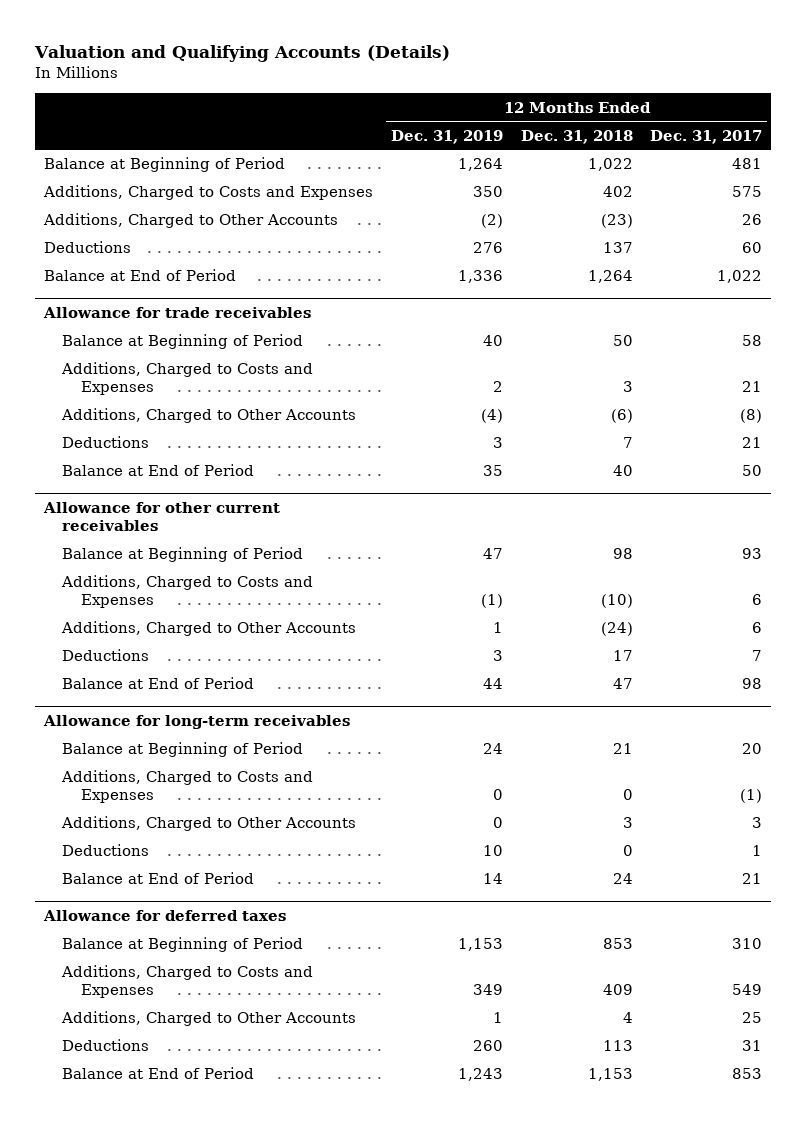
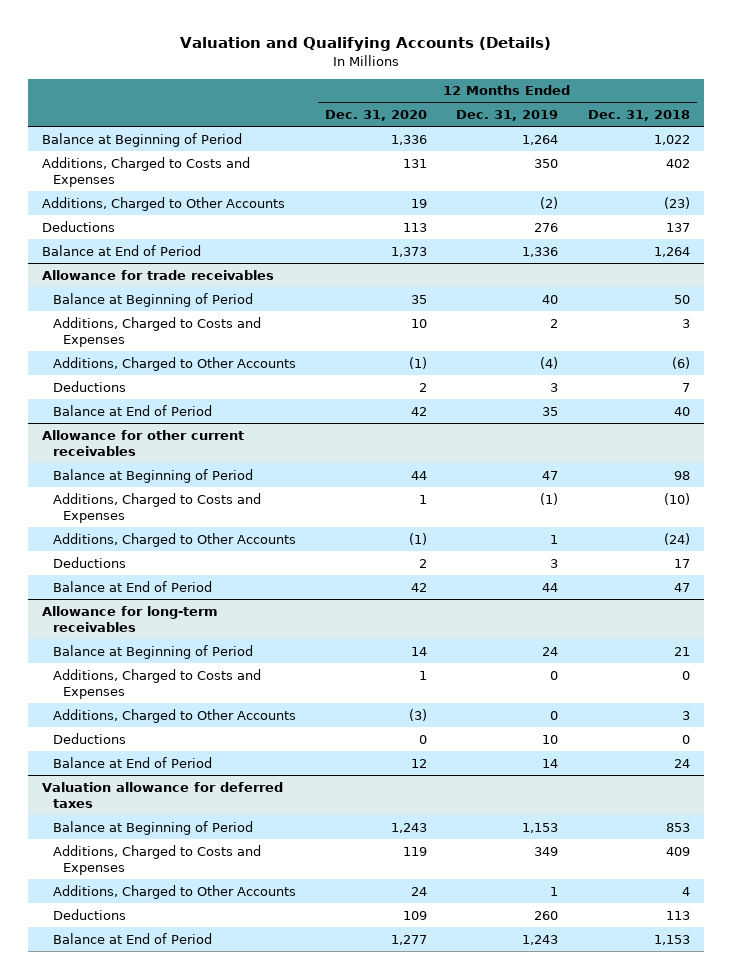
[650,129,763,144] Dec. 31, 2017 -> none
none -> [325,110,428,122] Dec. 31, 2020
[42,910,286,922] Allowance for deferred taxes -> [42,781,284,809] Valuation allowance for deferred taxes

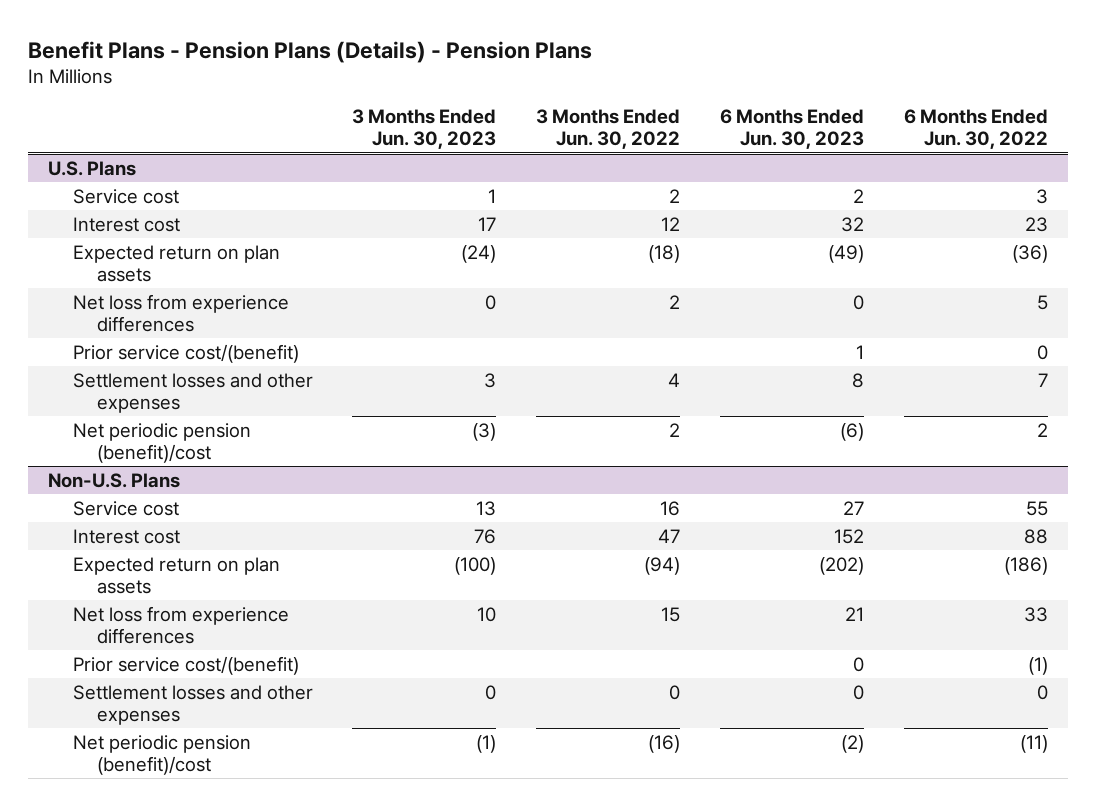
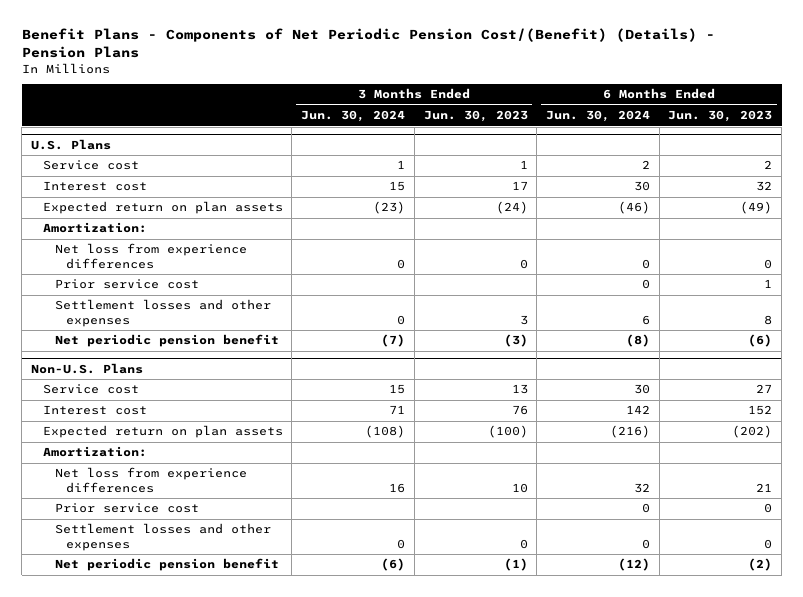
[28,40,593,63] Benefit Plans - Pension Plans (Details) - Pension Plans -> [21,28,715,59] Benefit Plans - Components of Net Periodic Pension Cost/(Benefit) (Details) - Pension Plans
[536,108,681,150] 3 Months Ended Jun. 30, 2022 -> none
[903,108,1048,150] 6 Months Ended Jun. 30, 2022 -> none
none -> [301,110,406,123] Jun. 30, 2024
none -> [545,110,650,123] Jun. 30, 2024
none -> [42,222,147,234] Amortization:
[72,343,299,363] Prior service cost/(benefit) -> [54,279,199,290] Prior service cost
[72,422,251,464] Net periodic pension (benefit)/cost -> [54,334,279,348] Net periodic pension benefit
none -> [42,446,147,458] Amortization:
[72,655,299,675] Prior service cost/(benefit) -> [54,503,199,514] Prior service cost
[72,734,251,776] Net periodic pension (benefit)/cost -> [54,558,279,572] Net periodic pension benefit

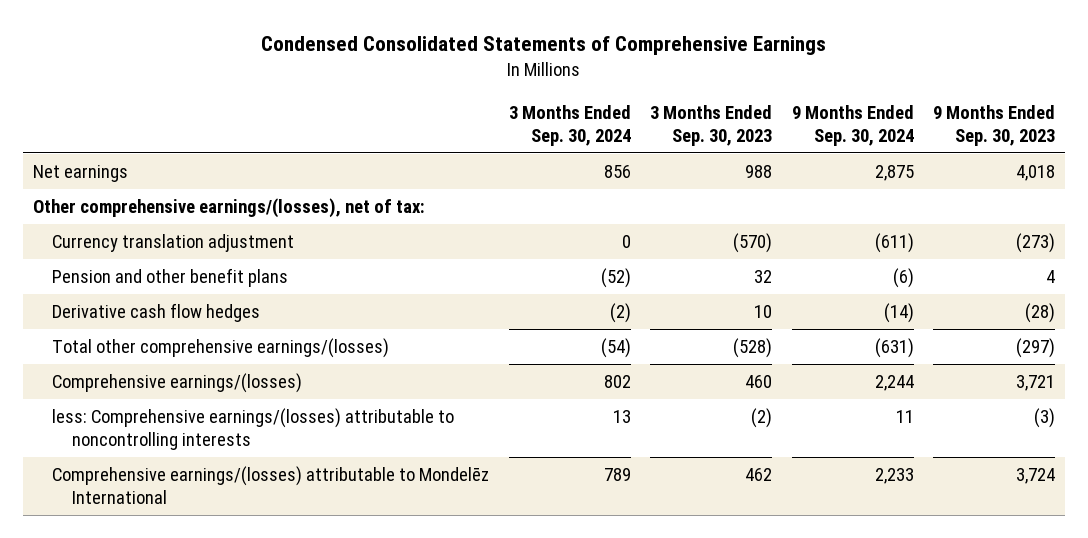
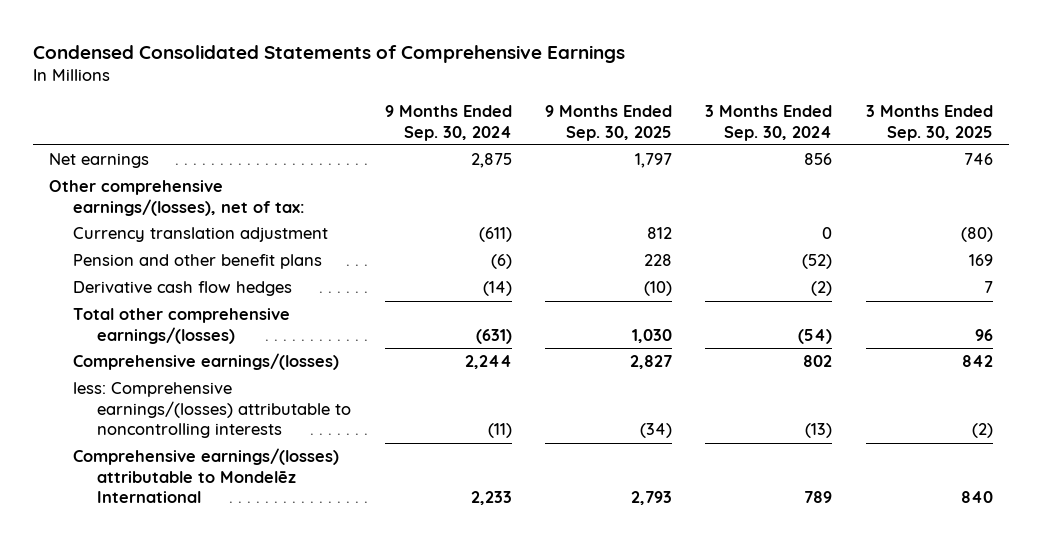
[650,104,773,146] 3 Months Ended Sep. 30, 2023 -> none
[933,104,1056,146] 9 Months Ended Sep. 30, 2023 -> none
none -> [544,104,672,141] 9 Months Ended Sep. 30, 2025
none -> [865,104,993,141] 3 Months Ended Sep. 30, 2025
[612,410,631,424] 13 -> [805,423,833,439] (13)
[895,410,914,424] 11 -> [487,423,512,439] (11)

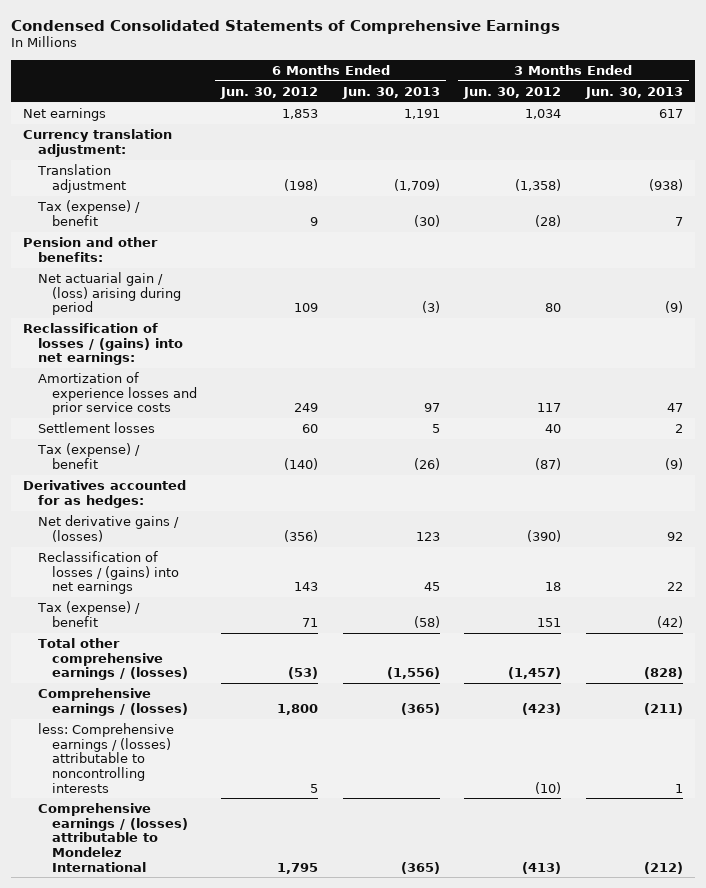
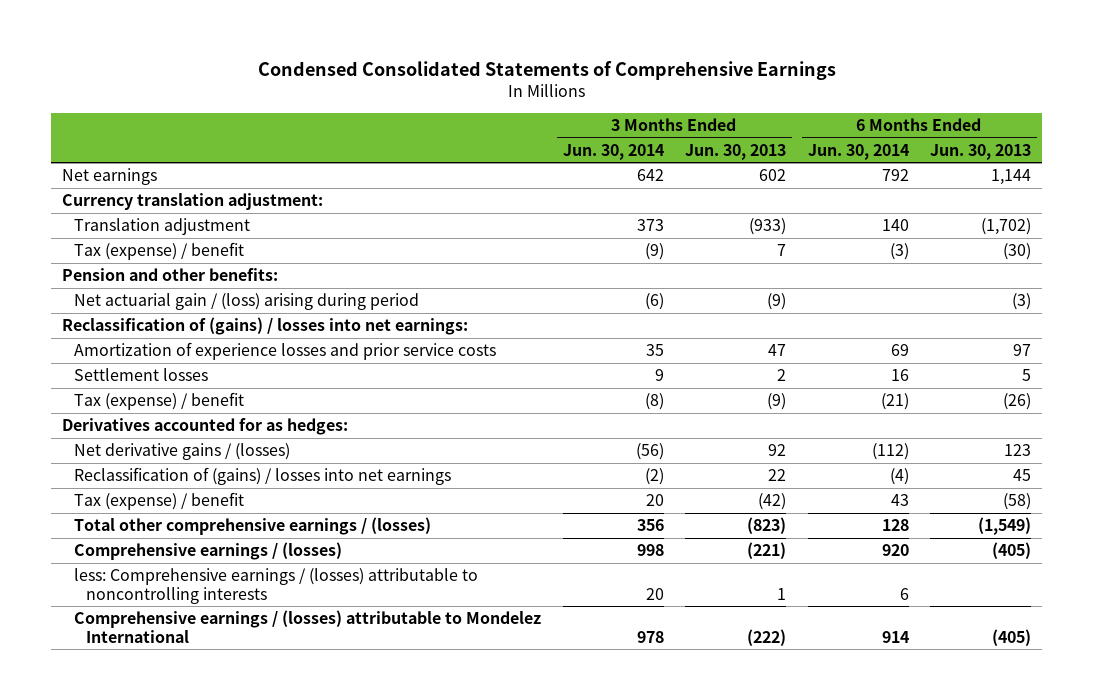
[220,86,319,99] Jun. 30, 2012 -> none
[463,86,562,99] Jun. 30, 2012 -> none
none -> [562,143,664,160] Jun. 30, 2014
none -> [807,143,909,160] Jun. 30, 2014
[403,108,440,119] 1,191 -> [991,169,1032,186] 1,144
[658,108,683,118] 617 -> [759,169,787,182] 602
[393,178,440,191] (1,709) -> [981,218,1032,236] (1,702)
[648,178,683,191] (938) -> [749,218,787,236] (933)
[23,322,183,366] Reclassification of losses / (gains) into net earnings: -> [62,317,469,336] Reclassification of (gains) / losses into net earnings:
[37,550,179,595] Reclassification of losses / (gains) into net earnings -> [74,467,452,486] Reclassification of (gains) / losses into net earnings
[386,667,440,680] (1,556) -> [978,517,1032,536] (1,549)
[643,667,683,680] (828) -> [747,517,787,535] (823)
[400,702,440,715] (365) -> [992,542,1032,560] (405)
[643,702,683,715] (211) -> [747,542,787,560] (221)
[400,861,440,874] (365) -> [992,628,1032,646] (405)
[643,861,683,874] (212) -> [747,628,787,646] (222)

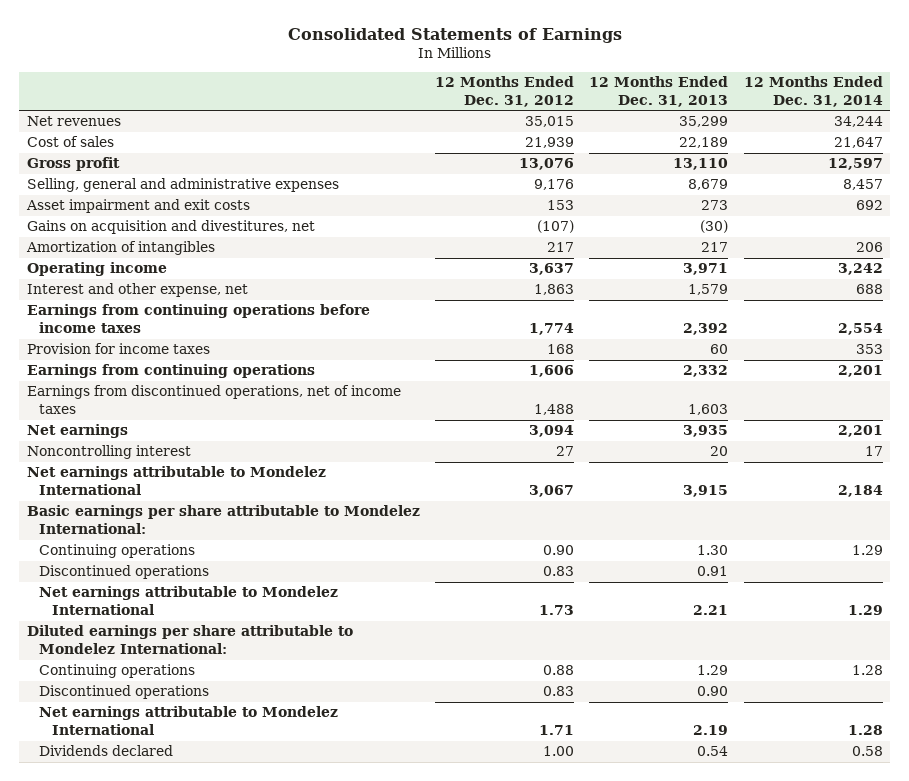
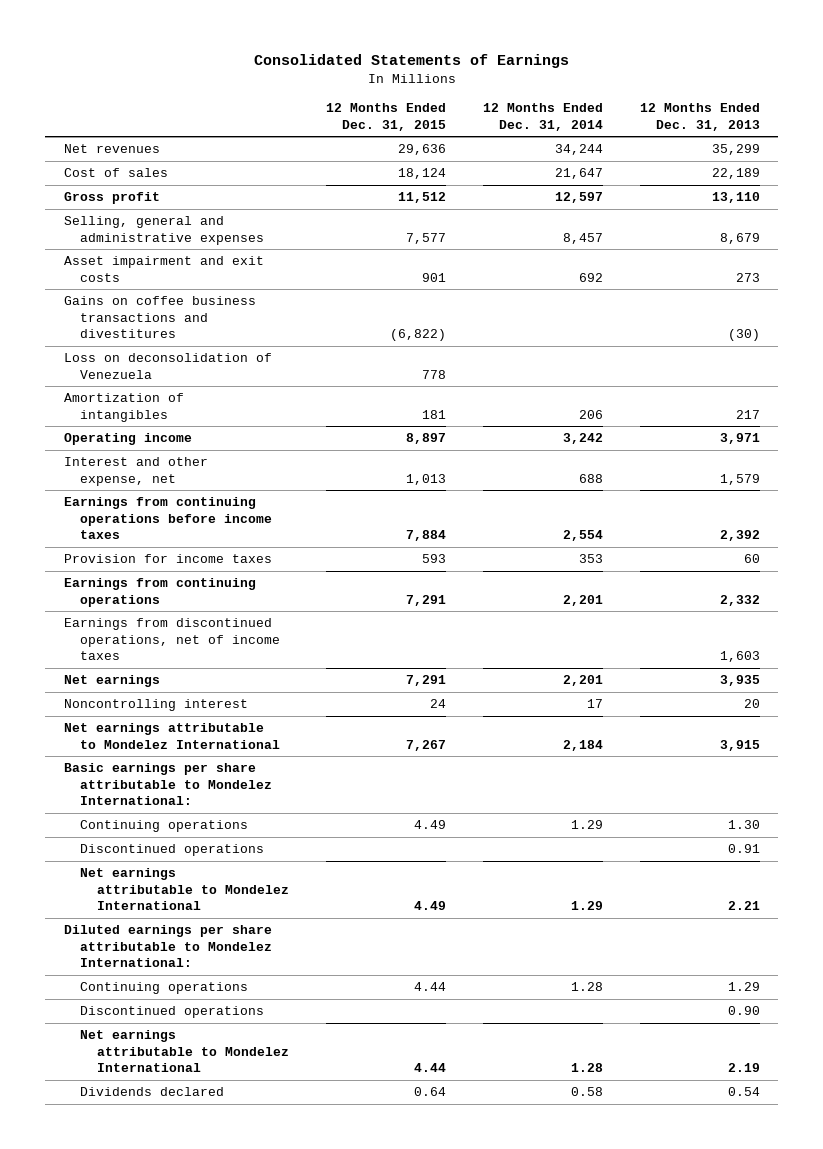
[434,76,574,107] 12 Months Ended Dec. 31, 2012 -> none
none -> [325,102,446,131] 12 Months Ended Dec. 31, 2015
[26,220,315,235] Gains on acquisition and divestitures, net -> none
none -> [63,296,256,339] Gains on coffee business transactions and divestitures
none -> [63,353,272,379] Loss on deconsolidation of Venezuela

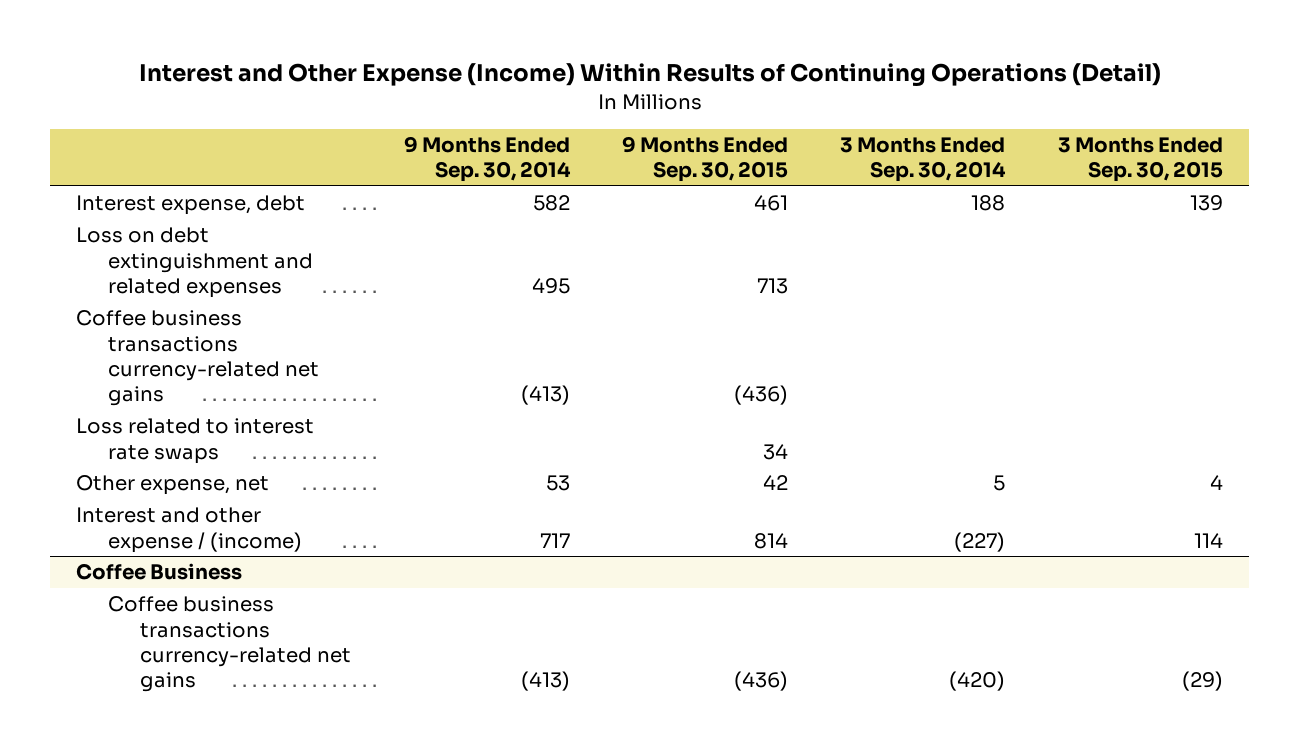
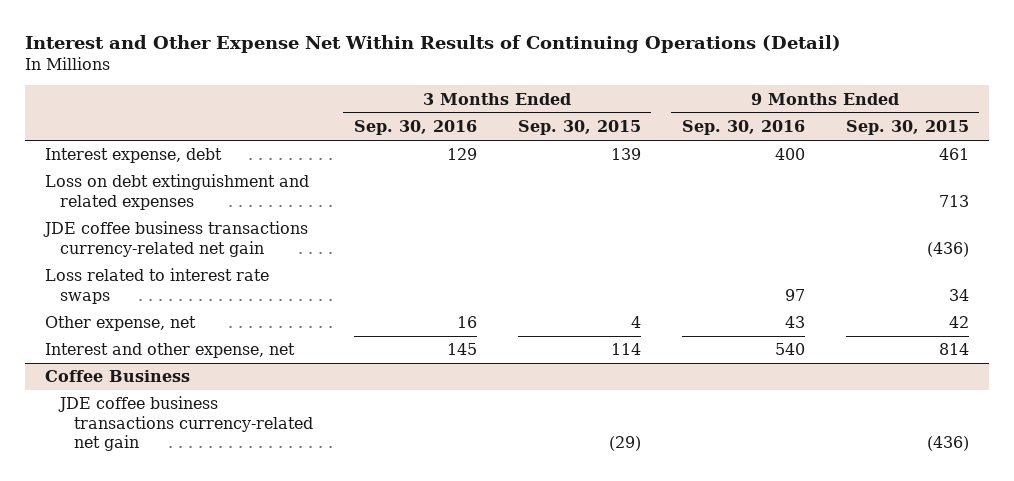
[138,63,1161,88] Interest and Other Expense (Income) Within Results of Continuing Operations (Detail) -> [24,34,841,53] Interest and Other Expense Net Within Results of Continuing Operations (Detail)
[403,135,571,183] 9 Months Ended Sep. 30, 2014 -> none
[840,136,1007,183] 3 Months Ended Sep. 30, 2014 -> none
none -> [353,120,477,136] Sep. 30, 2016
none -> [681,120,805,136] Sep. 30, 2016
[76,310,320,407] Coffee business transactions currency-related net gains -> [43,221,309,257] JDE coffee business transactions currency-related net gain
[76,507,303,553] Interest and other expense / (income) -> [45,343,296,359] Interest and other expense, net
[108,596,352,693] Coffee business transactions currency-related net gains -> [57,396,313,451] JDE coffee business transactions currency-related net gain

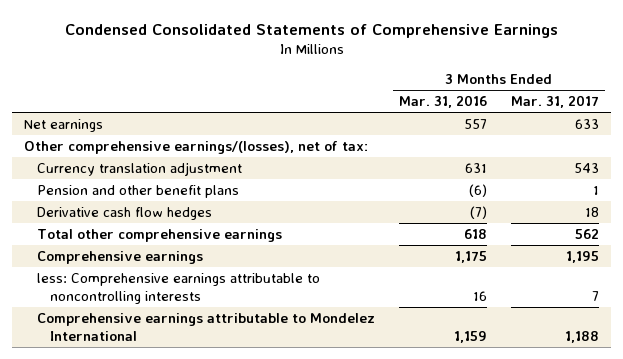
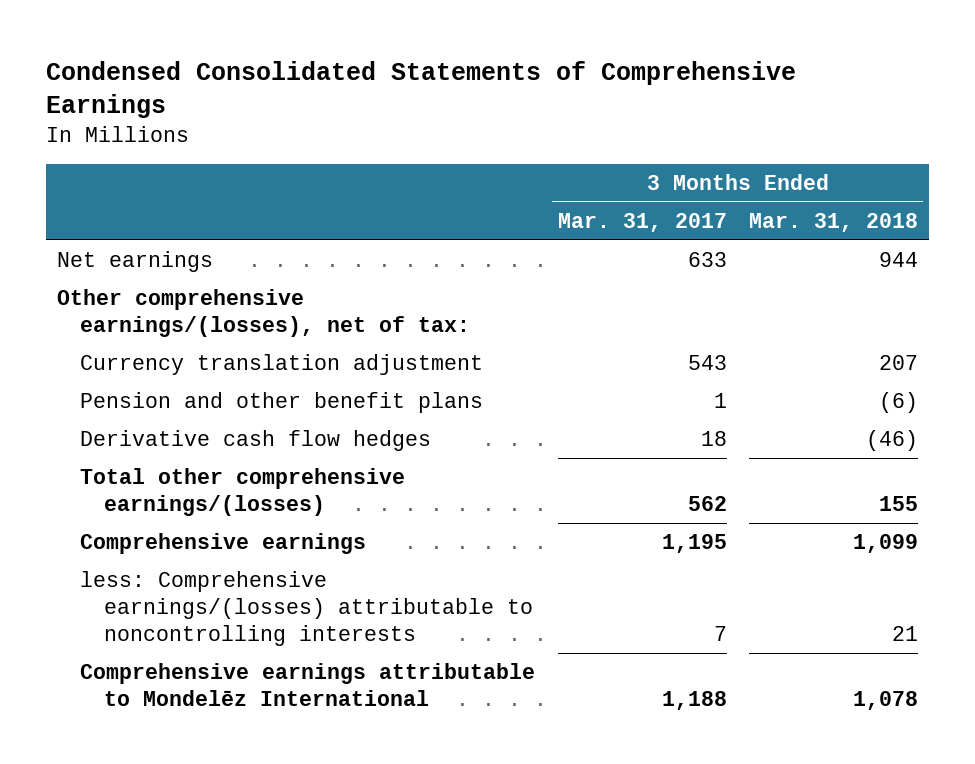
[399,95,488,109] Mar. 31, 2016 -> none
none -> [748,212,918,232] Mar. 31, 2018
[37,228,283,242] Total other comprehensive earnings -> [80,468,406,517] Total other comprehensive earnings/(losses)
[37,272,321,305] less: Comprehensive earnings attributable to noncontrolling interests -> [80,571,534,647] less: Comprehensive earnings/(losses) attributable to noncontrolling interests
[37,312,376,342] Comprehensive earnings attributable to Mondelez International -> [80,663,536,707] Comprehensive earnings attributable to Mondelēz International

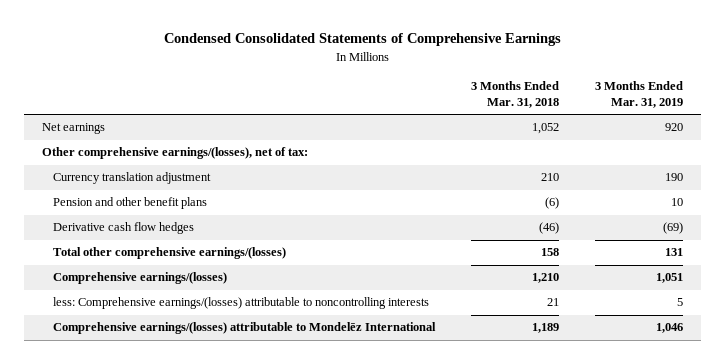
[557,212,727,232] Mar. 31, 2017 -> none
none -> [595,80,684,109] 3 Months Ended Mar. 31, 2019
[878,252,918,268] 944 -> [532,123,560,135] 1,052
[878,355,918,371] 207 -> [541,173,560,182] 210
[878,496,918,512] 155 -> [541,248,560,257] 158
[80,533,367,555] Comprehensive earnings -> [53,272,228,285] Comprehensive earnings/(losses)
[852,534,918,554] 1,099 -> [532,273,560,284] 1,210
[80,663,536,707] Comprehensive earnings attributable to Mondelēz International -> [53,322,437,335] Comprehensive earnings/(losses) attributable to Mondelēz International
[852,691,918,711] 1,078 -> [532,323,560,334] 1,189

